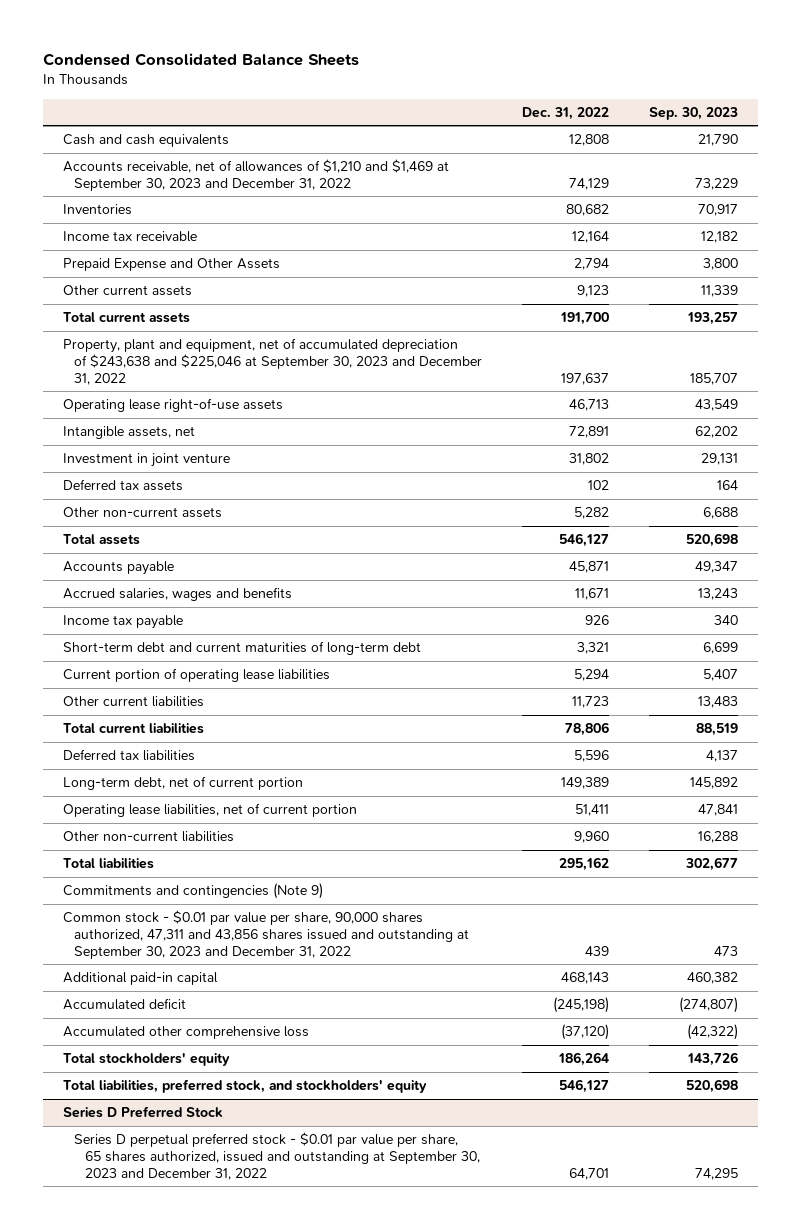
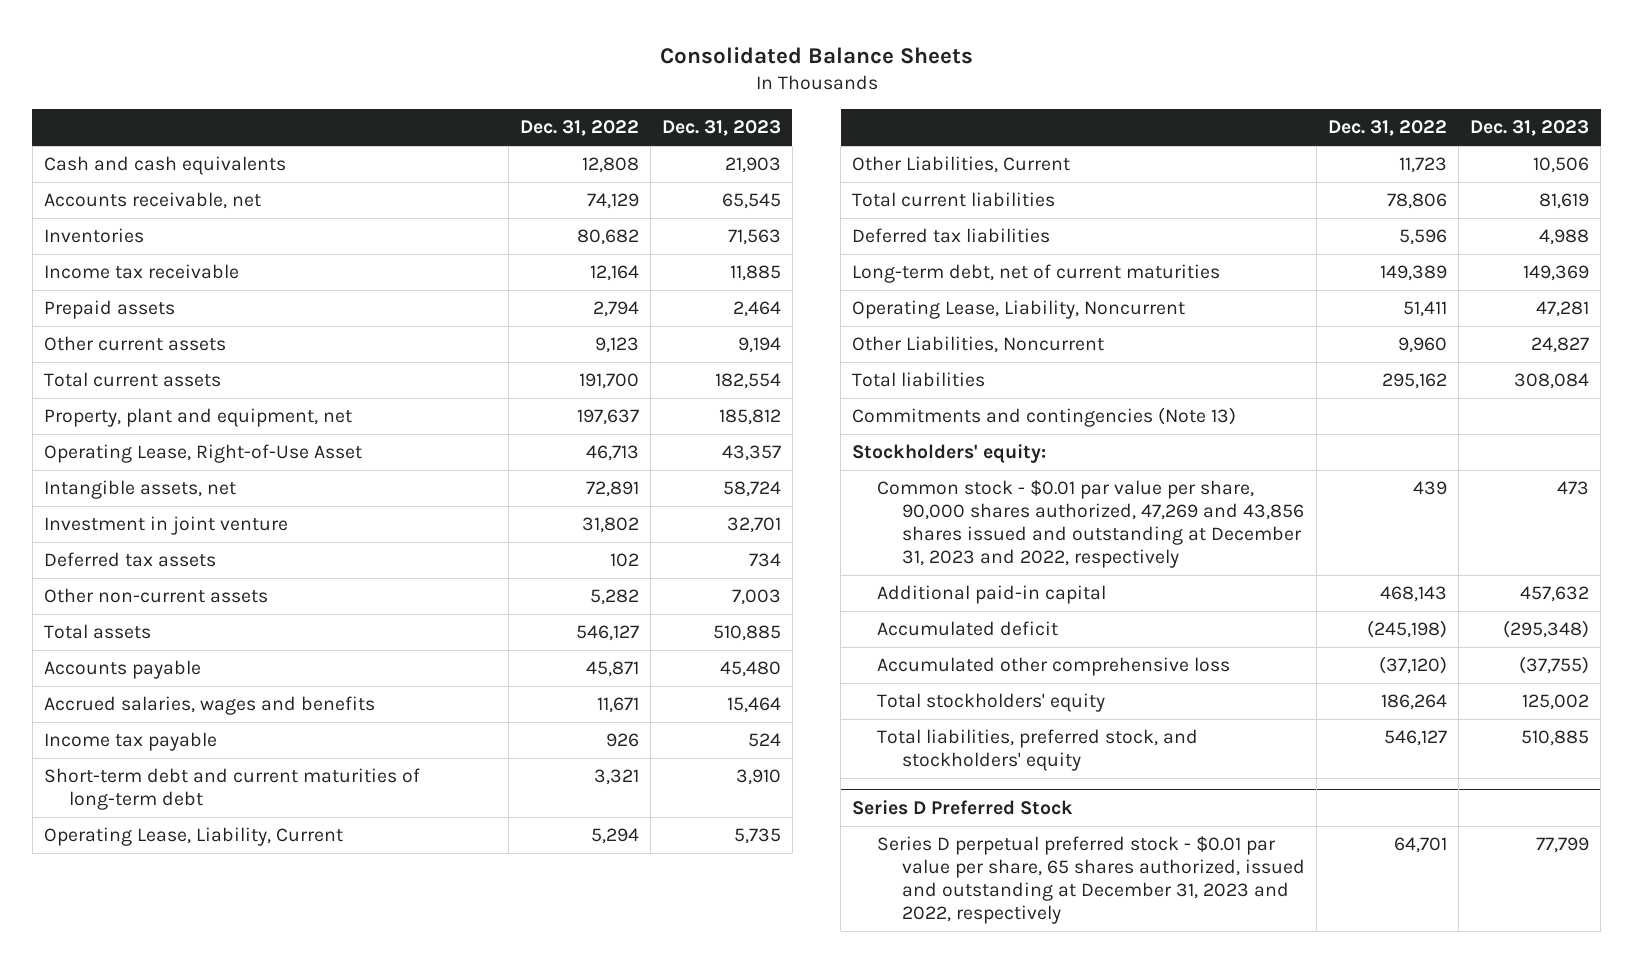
[43,53,360,67] Condensed Consolidated Balance Sheets -> [659,46,973,64] Consolidated Balance Sheets
[649,106,739,120] Sep. 30, 2023 -> none
none -> [661,120,781,137] Dec. 31, 2023
[63,159,450,191] Accounts receivable, net of allowances of $1,210 and $1,469 at September 30, 2023 and December 31, 2022 -> [43,192,261,210] Accounts receivable, net
[63,258,281,272] Prepaid Expense and Other Assets -> [43,300,175,320] Prepaid assets
[63,338,483,385] Property, plant and equipment, net of accumulated depreciation of $243,638 and $225,046 at September 30, 2023 and December 31, 2022 -> [43,408,352,428] Property, plant and equipment, net
[63,398,284,413] Operating lease right-of-use assets -> [43,444,362,464] Operating Lease, Right-of-Use Asset
[63,668,331,683] Current portion of operating lease liabilities -> [43,827,343,847] Operating Lease, Liability, Current
[63,696,205,708] Other current liabilities -> [852,156,1071,174] Other Liabilities, Current
[63,776,304,791] Long-term debt, net of current portion -> [852,264,1221,284] Long-term debt, net of current maturities
[63,803,358,818] Operating lease liabilities, net of current portion -> [852,300,1186,320] Operating Lease, Liability, Noncurrent
[63,831,235,843] Other non-current liabilities -> [852,336,1105,354] Other Liabilities, Noncurrent
[63,883,324,900] Commitments and contingencies (Note 9) -> [852,407,1237,428] Commitments and contingencies (Note 13)
none -> [852,444,1047,464] Stockholders' equity:
[63,910,470,959] Common stock - $0.01 par value per share, 90,000 shares authorized, 47,311 and 43,856 shares issued and outstanding at September 30, 2023 and December 31, 2022 -> [877,480,1305,569] Common stock - $0.01 par value per share, 90,000 shares authorized, 47,269 and 43,856 shares issued and outstanding at December 31, 2023 and 2022, respectively
[74,1132,481,1180] Series D perpetual preferred stock - $0.01 par value per share, 65 shares authorized, issued and outstanding at September 30, 2023 and December 31, 2022 -> [877,836,1306,925] Series D perpetual preferred stock - $0.01 par value per share, 65 shares authorized, issued and outstanding at December 31, 2023 and 2022, respectively

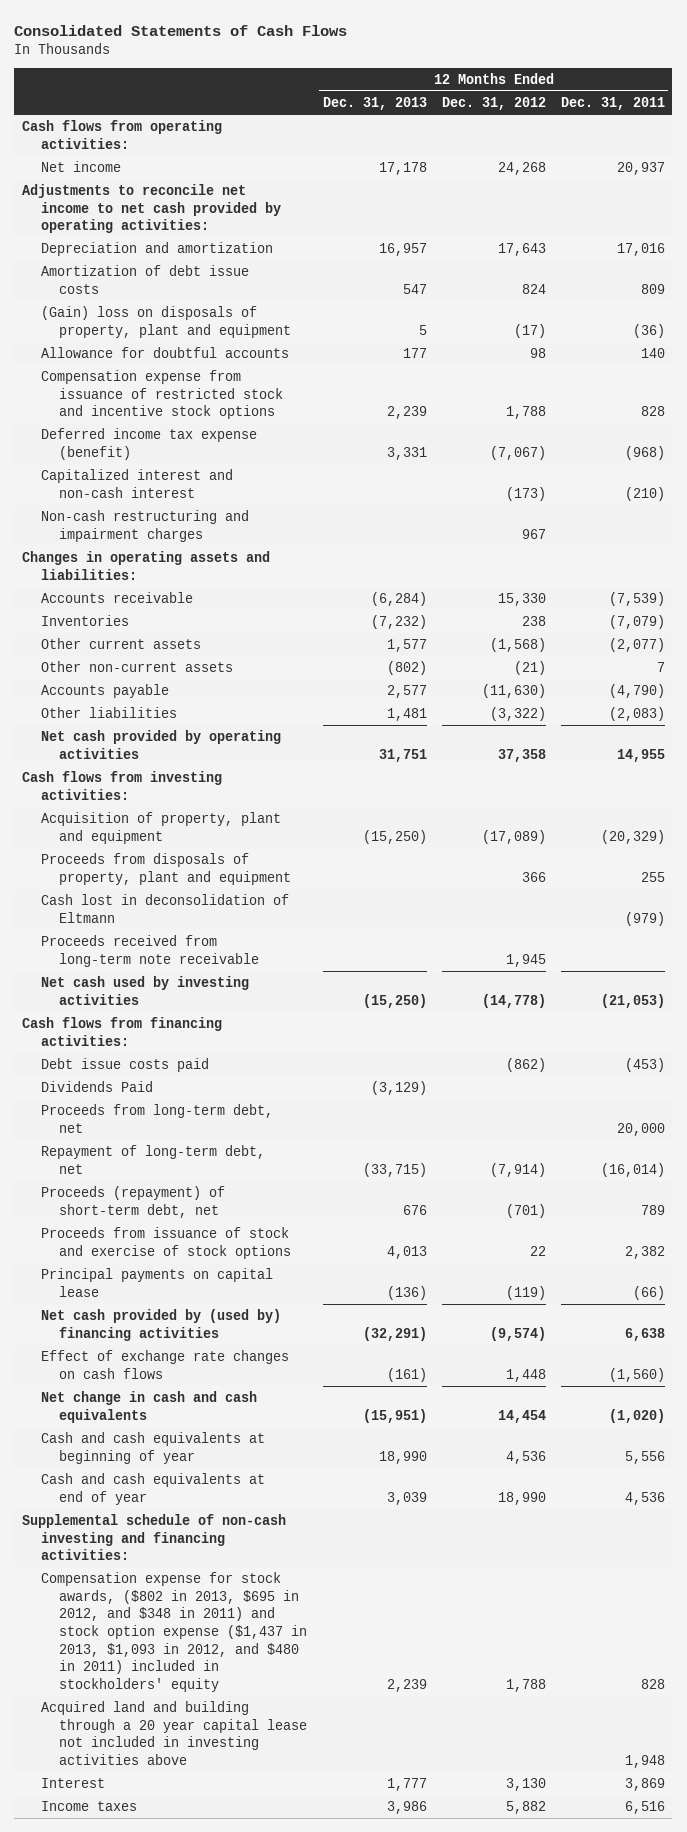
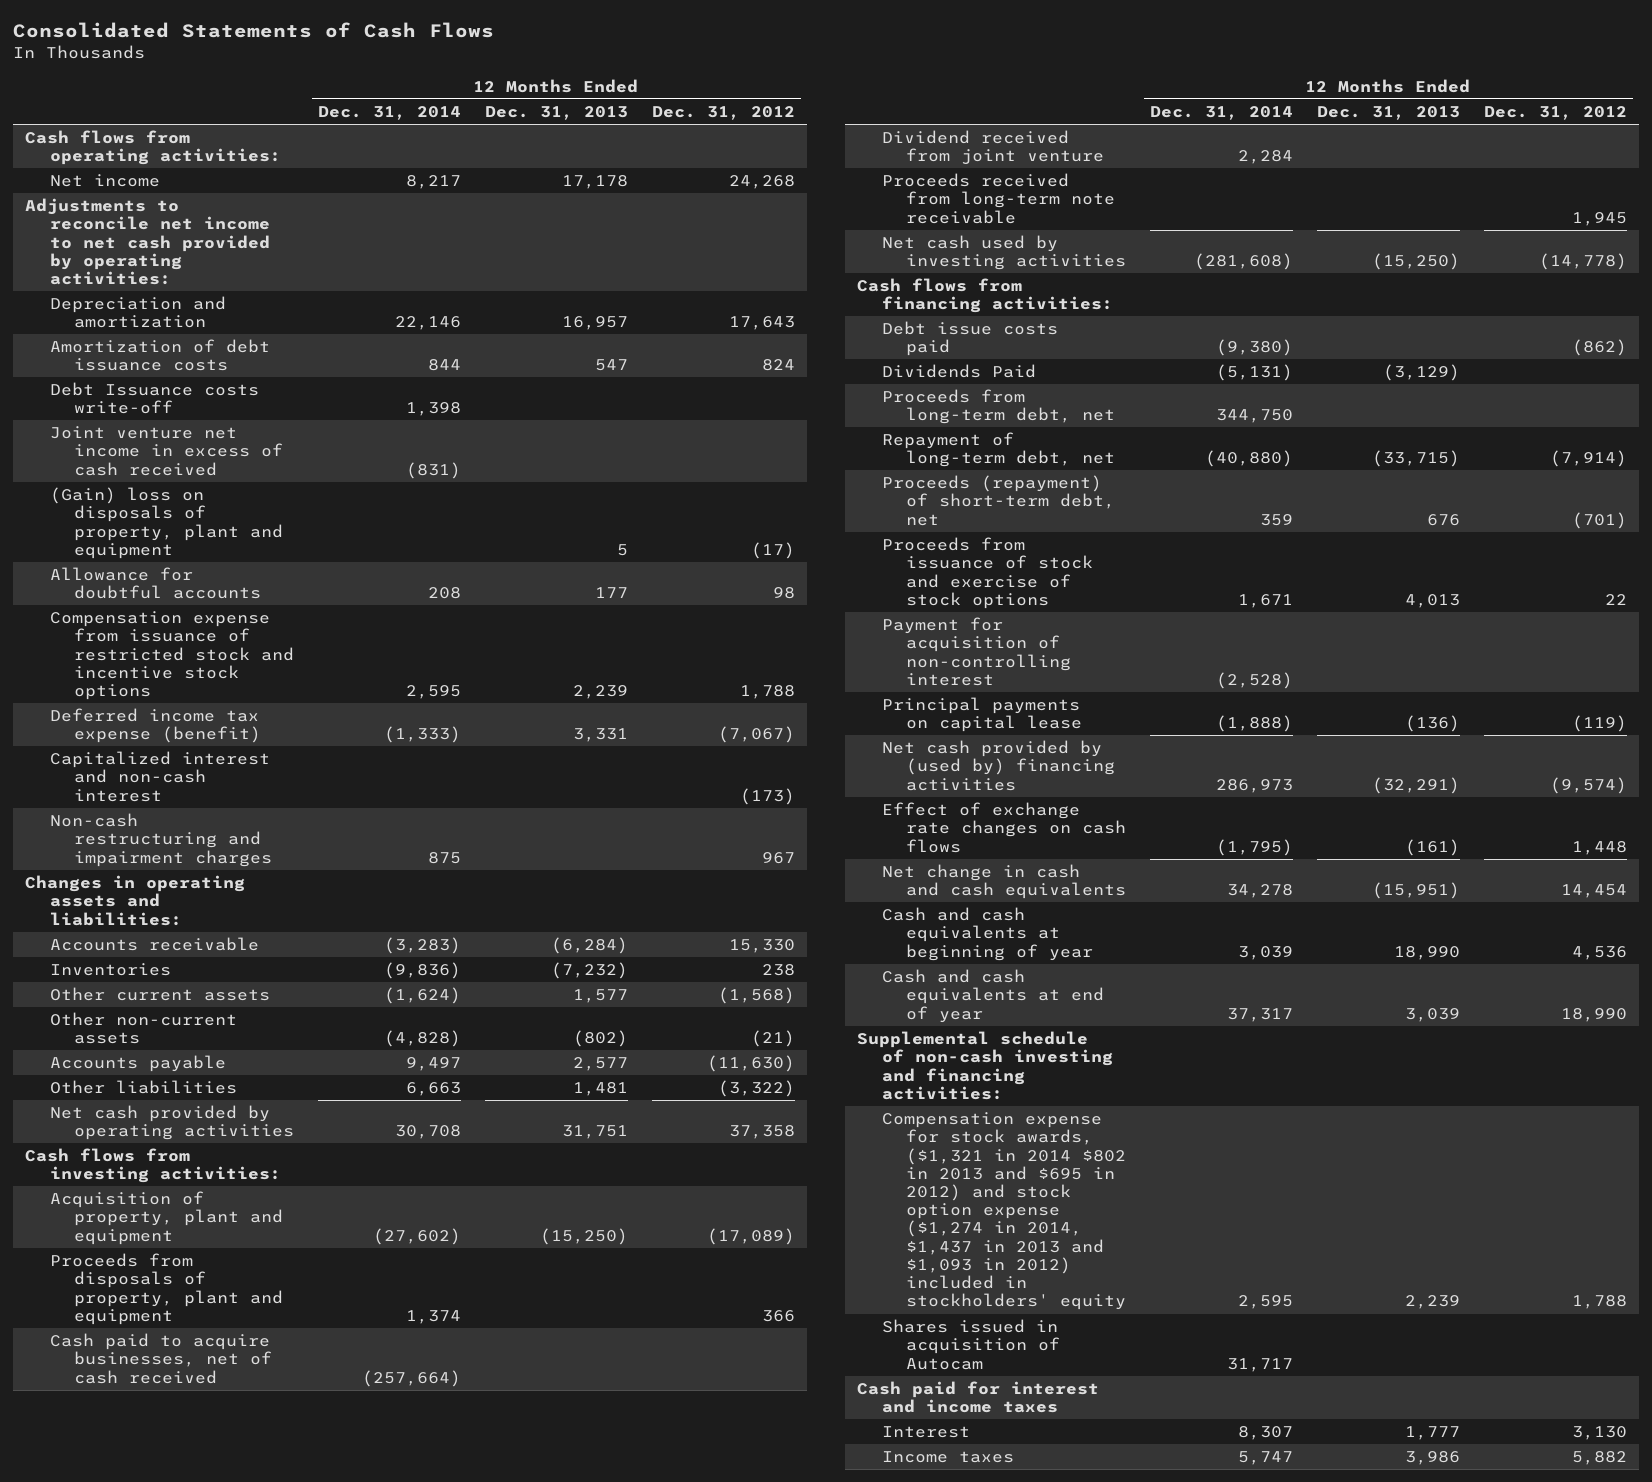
[560,97,665,111] Dec. 31, 2011 -> none
none -> [317,106,461,121] Dec. 31, 2014
[40,265,249,294] Amortization of debt issue costs -> [49,339,270,372] Amortization of debt issuance costs
none -> [49,382,259,415] Debt Issuance costs write-off
none -> [49,426,283,476] Joint venture net income in excess of cash received
[40,894,289,923] Cash lost in deconsolidation of Eltmann -> none
none -> [49,1333,272,1384] Cash paid to acquire businesses, net of cash received
none -> [881,130,1104,166] Dividend received from joint venture
none -> [881,617,1071,686] Payment for acquisition of non-controlling interest
[40,1701,308,1765] Acquired land and building through a 20 year capital lease not included in investing activities above -> none
[40,1572,308,1692] Compensation expense for stock awards, ($802 in 2013, $695 in 2012, and $348 in 2011) and stock option expense ($1,437 in 2013, $1,093 in 2012, and $480 in 2011) included in stockholders' equity -> [881,1112,1126,1311] Compensation expense for stock awards, ($1,321 in 2014 $802 in 2013 and $695 in 2012) and stock option expense ($1,274 in 2014, $1,437 in 2013 and $1,093 in 2012) included in stockholders' equity
none -> [881,1319,1060,1370] Shares issued in acquisition of Autocam
none -> [857,1381,1100,1414] Cash paid for interest and income taxes

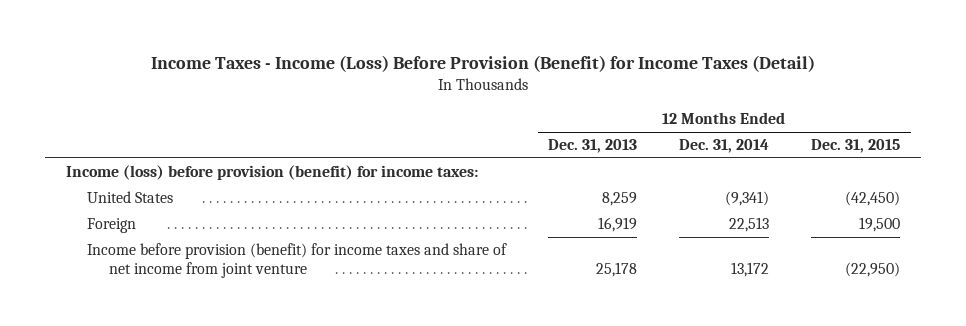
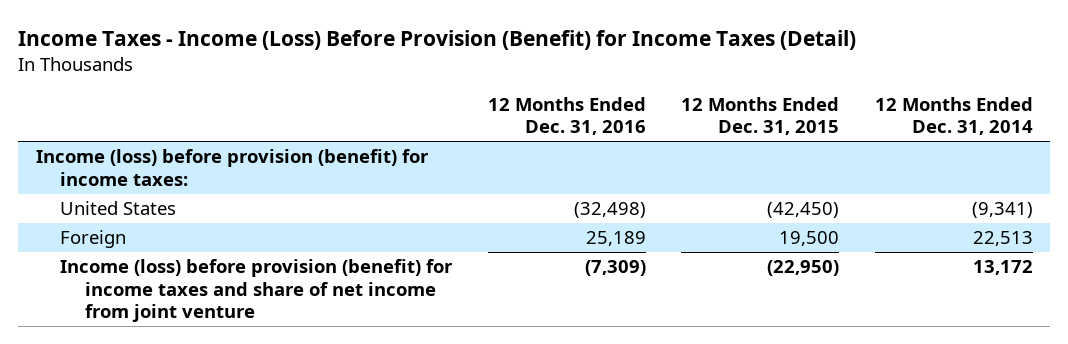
[548,139,638,154] Dec. 31, 2013 -> none
none -> [487,96,646,136] 12 Months Ended Dec. 31, 2016
[87,243,508,278] Income before provision (benefit) for income taxes and share of net income from joint venture -> [60,259,454,323] Income (loss) before provision (benefit) for income taxes and share of net income from joint venture

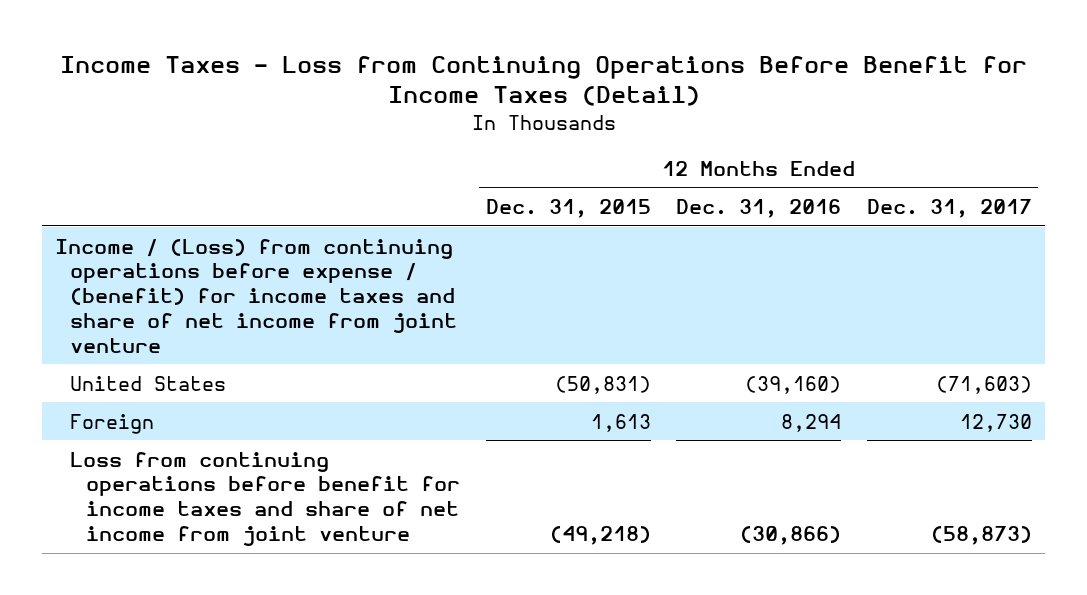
[17,30,856,51] Income Taxes - Income (Loss) Before Provision (Benefit) for Income Taxes (Detail) -> [59,55,1027,107] Income Taxes - Loss from Continuing Operations Before Benefit for Income Taxes (Detail)
[874,96,1033,136] 12 Months Ended Dec. 31, 2014 -> none
none -> [867,199,1033,219] Dec. 31, 2017
[35,149,429,186] Income (loss) before provision (benefit) for income taxes: -> [54,238,458,353] Income / (Loss) from continuing operations before expense / (benefit) for income taxes and share of net income from joint venture
[573,202,646,219] (32,498) -> [745,375,842,394] (39,160)
[767,202,840,219] (42,450) -> [554,375,651,394] (50,831)
[585,231,646,247] 25,189 -> [781,413,842,432] 8,294
[779,231,840,247] 19,500 -> [590,413,651,432] 1,613
[60,259,454,323] Income (loss) before provision (benefit) for income taxes and share of net income from joint venture -> [70,451,461,547] Loss from continuing operations before benefit for income taxes and share of net income from joint venture
[584,260,646,277] (7,309) -> [740,526,842,546] (30,866)
[767,260,840,277] (22,950) -> [549,526,651,546] (49,218)

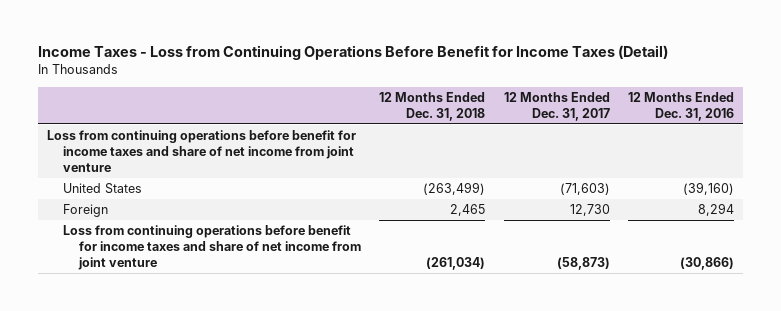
[485,199,651,219] Dec. 31, 2015 -> none
none -> [379,91,486,121] 12 Months Ended Dec. 31, 2018
[54,238,458,353] Income / (Loss) from continuing operations before expense / (benefit) for income taxes and share of net income from joint venture -> [46,129,356,173] Loss from continuing operations before benefit for income taxes and share of net income from joint venture

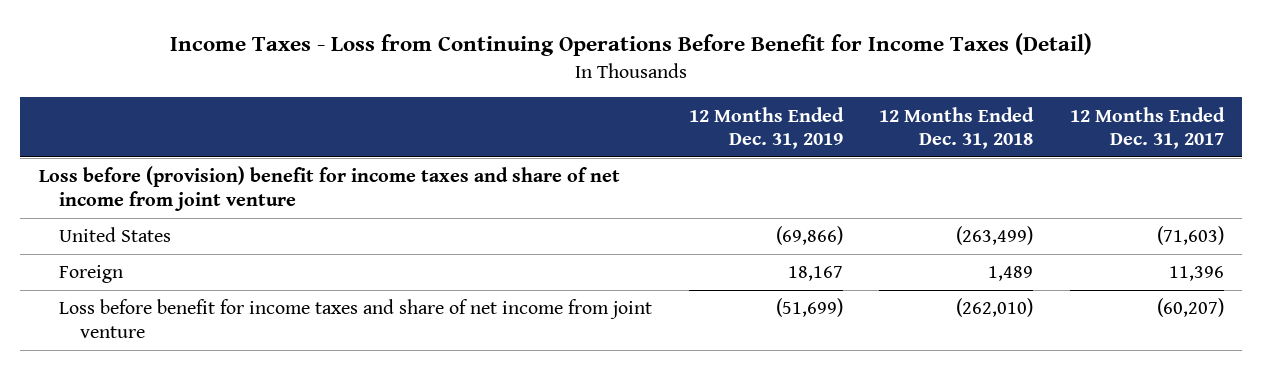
[627,91,734,121] 12 Months Ended Dec. 31, 2016 -> none
none -> [688,106,844,149] 12 Months Ended Dec. 31, 2019
[46,129,356,173] Loss from continuing operations before benefit for income taxes and share of net income from joint venture -> [38,166,620,211] Loss before (provision) benefit for income taxes and share of net income from joint venture
[450,203,486,216] 2,465 -> [988,266,1034,282] 1,489
[569,203,610,216] 12,730 -> [1168,266,1224,282] 11,396
[63,224,362,271] Loss from continuing operations before benefit for income taxes and share of net income from joint venture -> [59,299,653,338] Loss before benefit for income taxes and share of net income from joint venture
[426,257,486,271] (261,034) -> [956,298,1034,318] (262,010)
[556,257,610,271] (58,873) -> [1156,298,1224,318] (60,207)

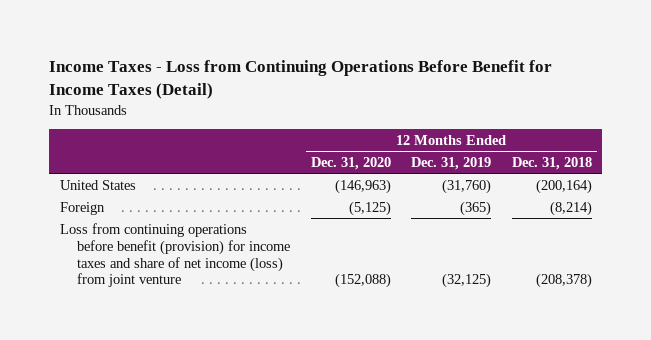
[1069,106,1225,149] 12 Months Ended Dec. 31, 2017 -> none
none -> [310,156,391,170] Dec. 31, 2020
[38,166,620,211] Loss before (provision) benefit for income taxes and share of net income from joint venture -> none
[775,226,843,246] (69,866) -> [442,178,492,194] (31,760)
[956,226,1034,246] (263,499) -> [535,178,592,194] (200,164)
[787,266,843,282] 18,167 -> [460,200,492,216] (365)
[988,266,1034,282] 1,489 -> [549,200,592,216] (8,214)
[59,299,653,338] Loss before benefit for income taxes and share of net income from joint venture -> [59,222,291,288] Loss from continuing operations before benefit (provision) for income taxes and share of net income (loss) from joint venture
[775,298,843,318] (51,699) -> [442,273,492,289] (32,125)
[956,298,1034,318] (262,010) -> [535,273,592,289] (208,378)

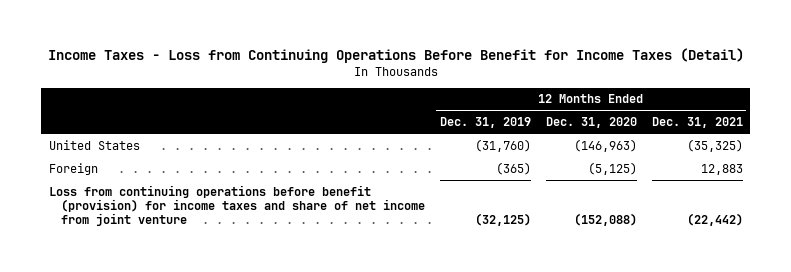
[511,156,592,170] Dec. 31, 2018 -> none
none -> [651,117,743,129] Dec. 31, 2021
[59,222,291,288] Loss from continuing operations before benefit (provision) for income taxes and share of net income (loss) from joint venture -> [48,184,426,226] Loss from continuing operations before benefit (provision) for income taxes and share of net income from joint venture

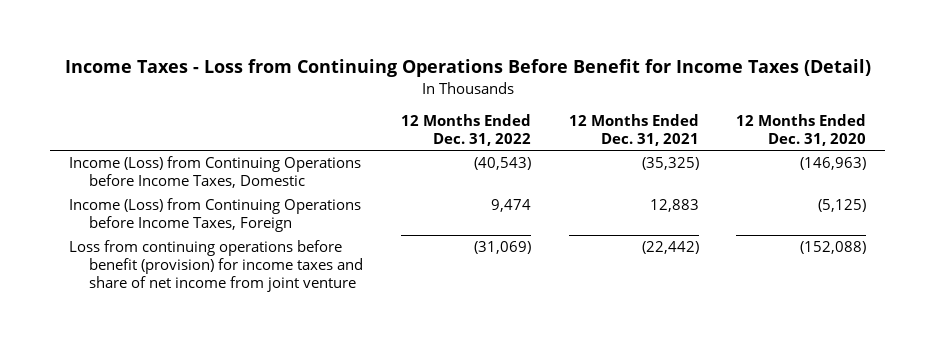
[440,117,532,129] Dec. 31, 2019 -> none
none -> [400,113,531,146] 12 Months Ended Dec. 31, 2022
[48,139,140,150] United States -> [68,156,361,189] Income (Loss) from Continuing Operations before Income Taxes, Domestic
[48,162,98,175] Foreign -> [68,198,361,233] Income (Loss) from Continuing Operations before Income Taxes, Foreign

